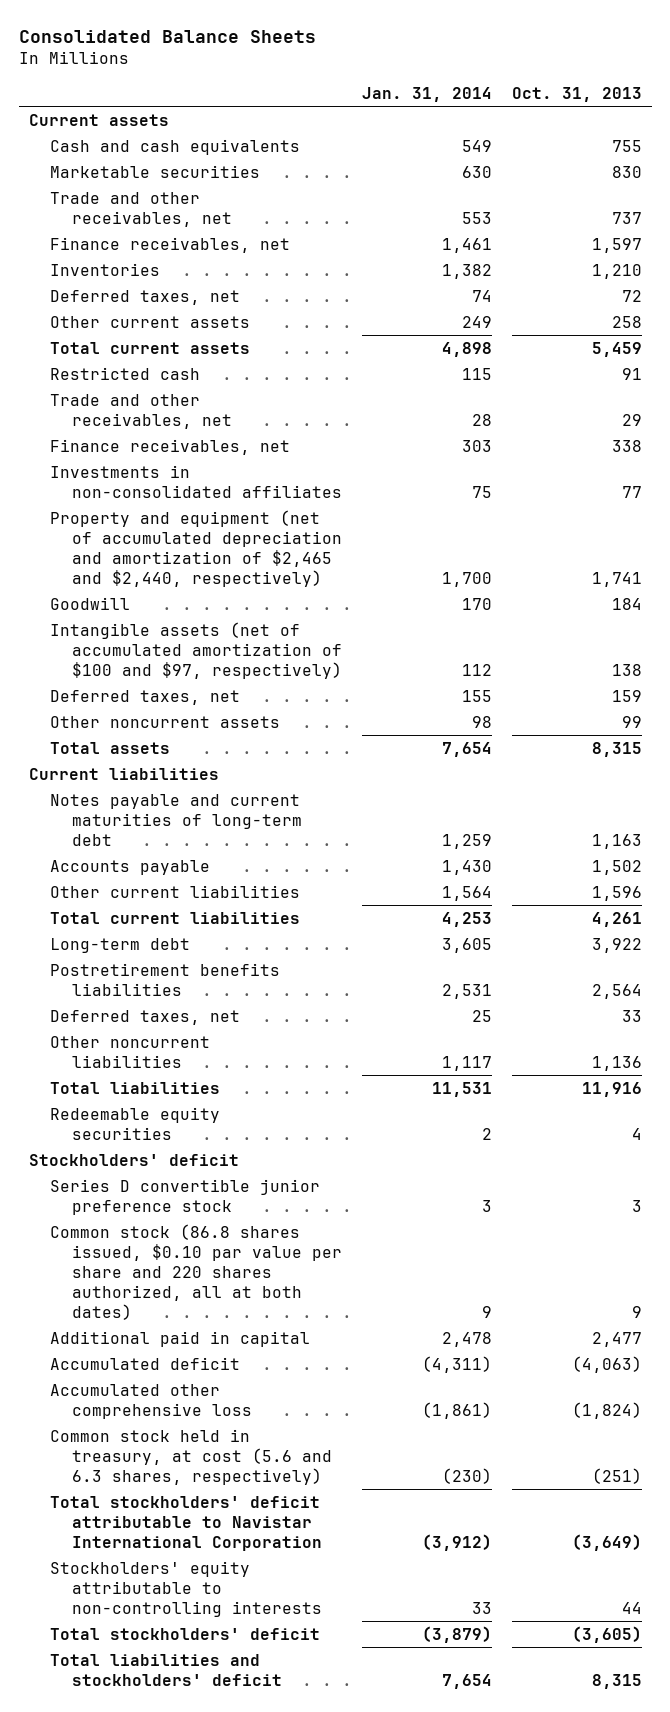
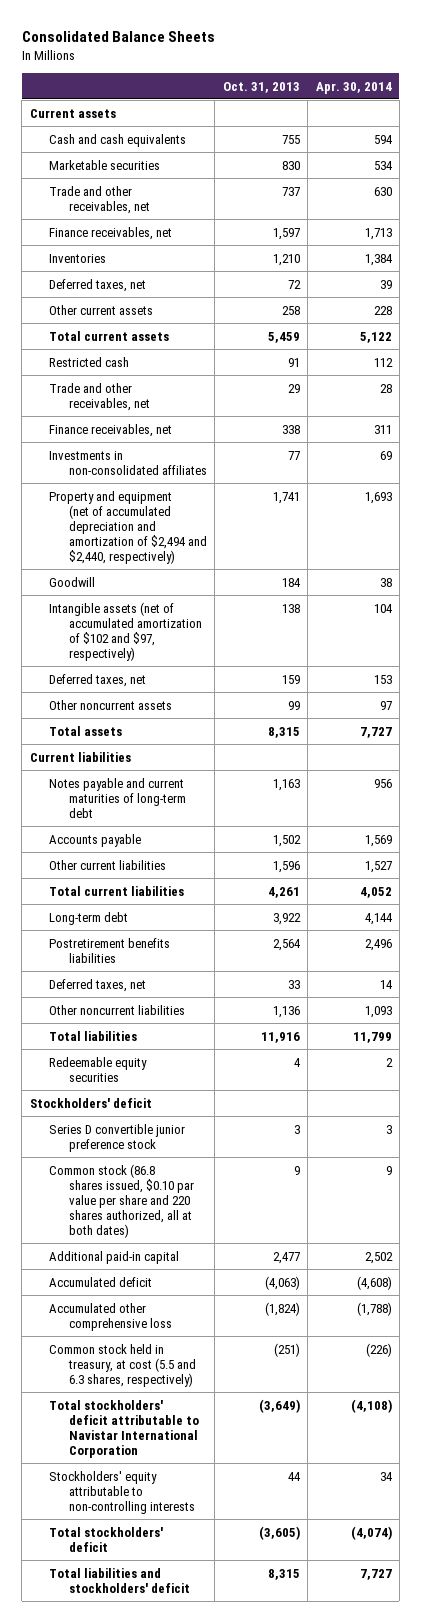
[362,86,493,102] Jan. 31, 2014 -> none
none -> [315,81,392,94] Apr. 30, 2014
[50,509,343,587] Property and equipment (net of accumulated depreciation and amortization of $2,465 and $2,440, respectively) -> [49,490,208,565] Property and equipment (net of accumulated depreciation and amortization of $2,494 and $2,440, respectively)
[50,621,343,679] Intangible assets (net of accumulated amortization of $100 and $97, respectively) -> [49,601,203,662] Intangible assets (net of accumulated amortization of $102 and $97, respectively)
[50,1330,311,1347] Additional paid in capital -> [49,1250,180,1264] Additional paid-in capital
[50,1428,333,1485] Common stock held in treasury, at cost (5.6 and 6.3 shares, respectively) -> [49,1343,197,1387] Common stock held in treasury, at cost (5.5 and 6.3 shares, respectively)

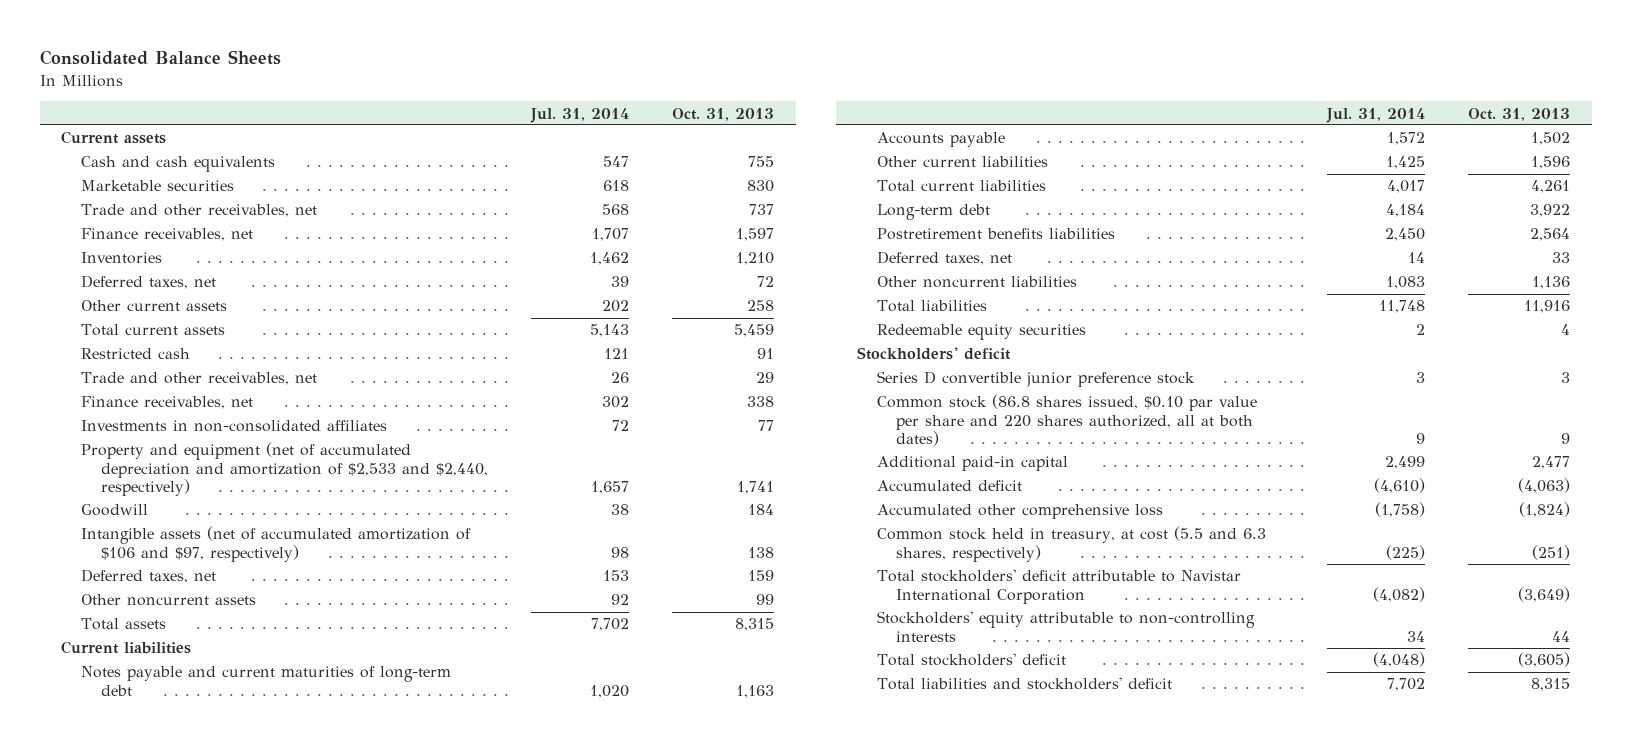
[315,81,392,94] Apr. 30, 2014 -> none
none -> [529,107,629,123] Jul. 31, 2014
[49,490,208,565] Property and equipment (net of accumulated depreciation and amortization of $2,494 and $2,440, respectively) -> [81,442,488,497] Property and equipment (net of accumulated depreciation and amortization of $2,533 and $2,440, respectively)
[49,601,203,662] Intangible assets (net of accumulated amortization of $102 and $97, respectively) -> [81,526,472,562] Intangible assets (net of accumulated amortization of $106 and $97, respectively)

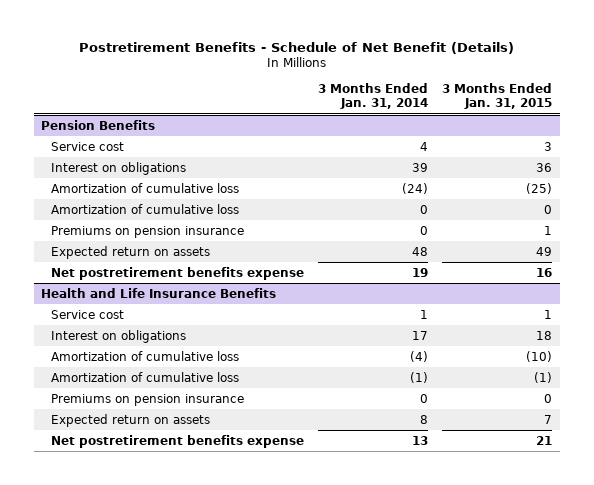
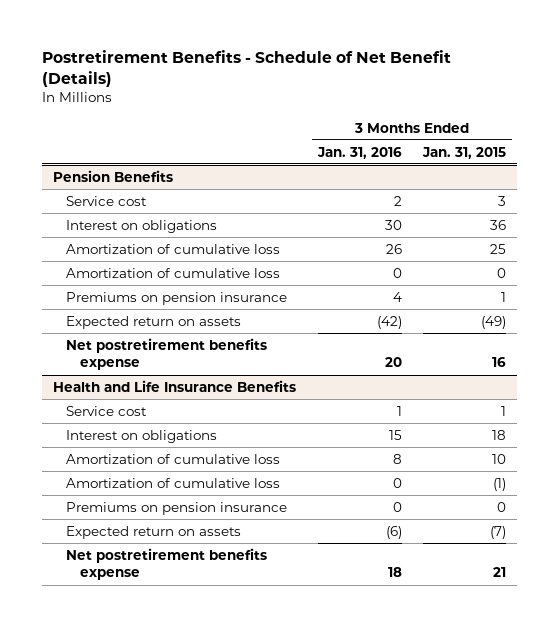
[318,82,429,110] 3 Months Ended Jan. 31, 2014 -> none
none -> [316,146,402,159] Jan. 31, 2016
[526,182,553,194] (25) -> [490,243,507,254] 25
[536,246,553,256] 49 -> [481,315,507,329] (49)
[526,350,553,362] (10) -> [492,453,507,464] 10
[544,414,553,424] 7 -> [490,525,507,539] (7)

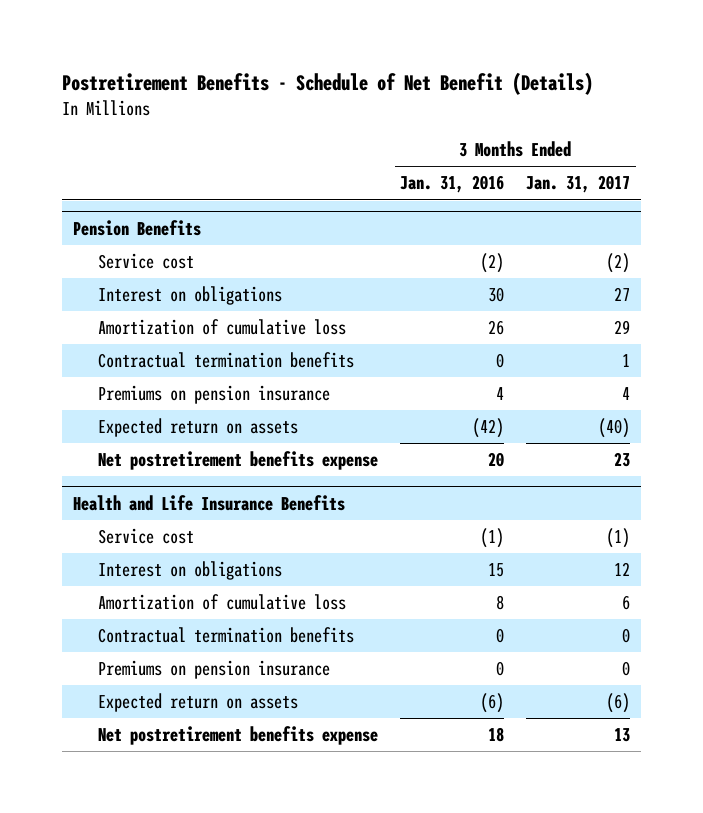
[422,146,507,159] Jan. 31, 2015 -> none
none -> [526,175,631,194] Jan. 31, 2017
[393,195,402,206] 2 -> [480,252,505,273] (2)
[66,267,281,278] Amortization of cumulative loss -> none
none -> [98,351,355,368] Contractual termination benefits
[396,405,402,416] 1 -> [480,527,505,548] (1)
[66,477,281,488] Amortization of cumulative loss -> none
none -> [98,626,355,643] Contractual termination benefits

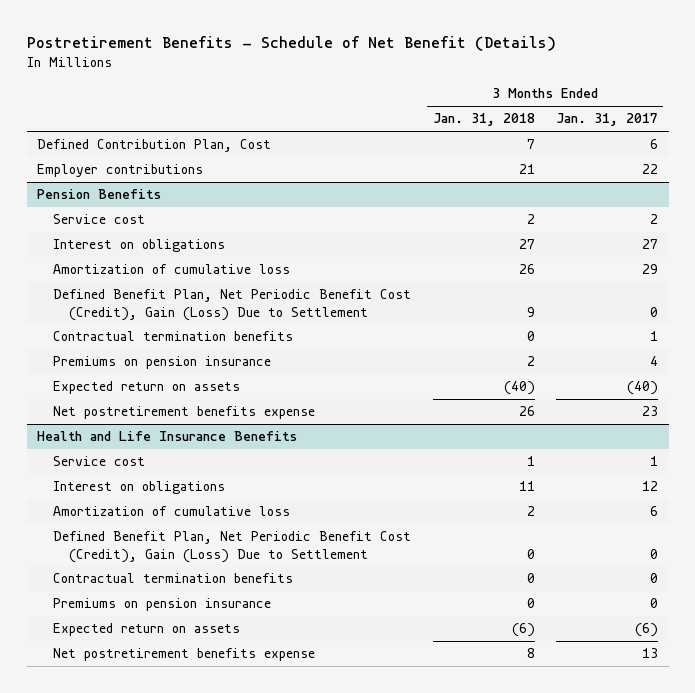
[400,175,505,194] Jan. 31, 2016 -> none
none -> [432,113,535,127] Jan. 31, 2018
none -> [37,139,272,153] Defined Contribution Plan, Cost
none -> [37,164,204,178] Employer contributions
[606,252,631,273] (2) -> [649,214,658,225] 2
none -> [53,289,412,321] Defined Benefit Plan, Net Periodic Benefit Cost (Credit), Gain (Loss) Due to Settlement
[606,527,631,548] (1) -> [649,456,658,467] 1
none -> [53,531,412,563] Defined Benefit Plan, Net Periodic Benefit Cost (Credit), Gain (Loss) Due to Settlement

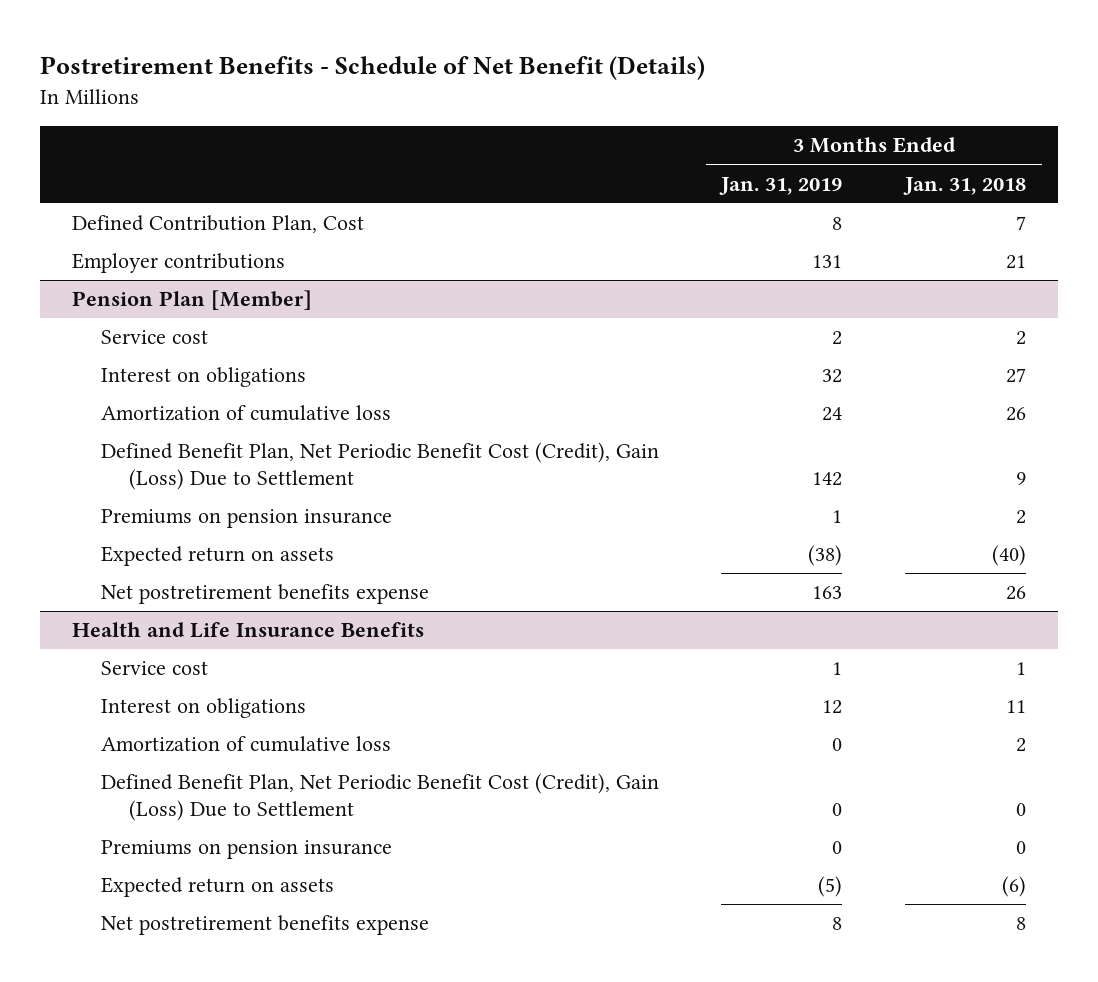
[555,113,658,127] Jan. 31, 2017 -> none
none -> [719,176,843,195] Jan. 31, 2019
[37,189,162,200] Pension Benefits -> [71,290,312,311] Pension Plan [Member]
[53,331,294,342] Contractual termination benefits -> none
[53,573,294,584] Contractual termination benefits -> none

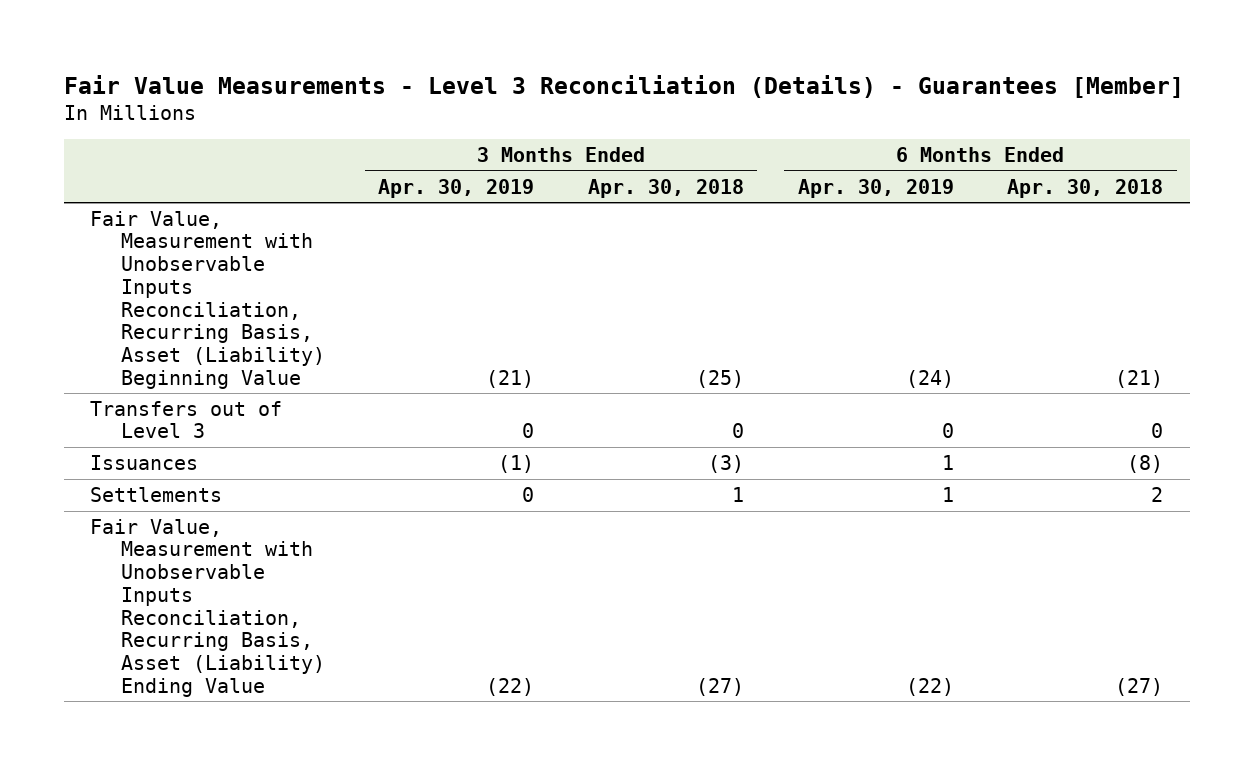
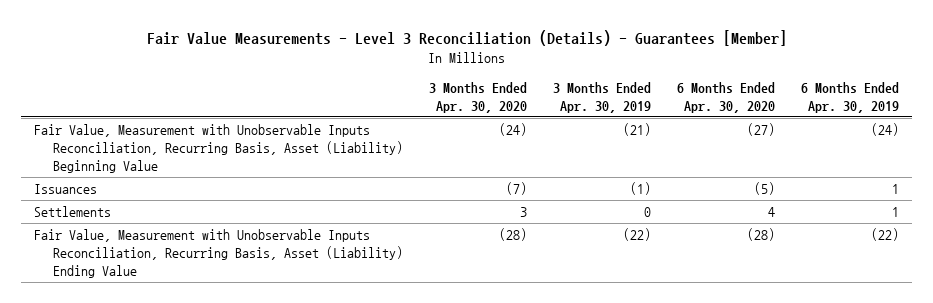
[588,178,745,198] Apr. 30, 2018 -> none
[1007,178,1164,198] Apr. 30, 2018 -> none
none -> [428,81,527,113] 3 Months Ended Apr. 30, 2020
none -> [676,81,775,113] 6 Months Ended Apr. 30, 2020
[90,400,283,439] Transfers out of Level 3 -> none

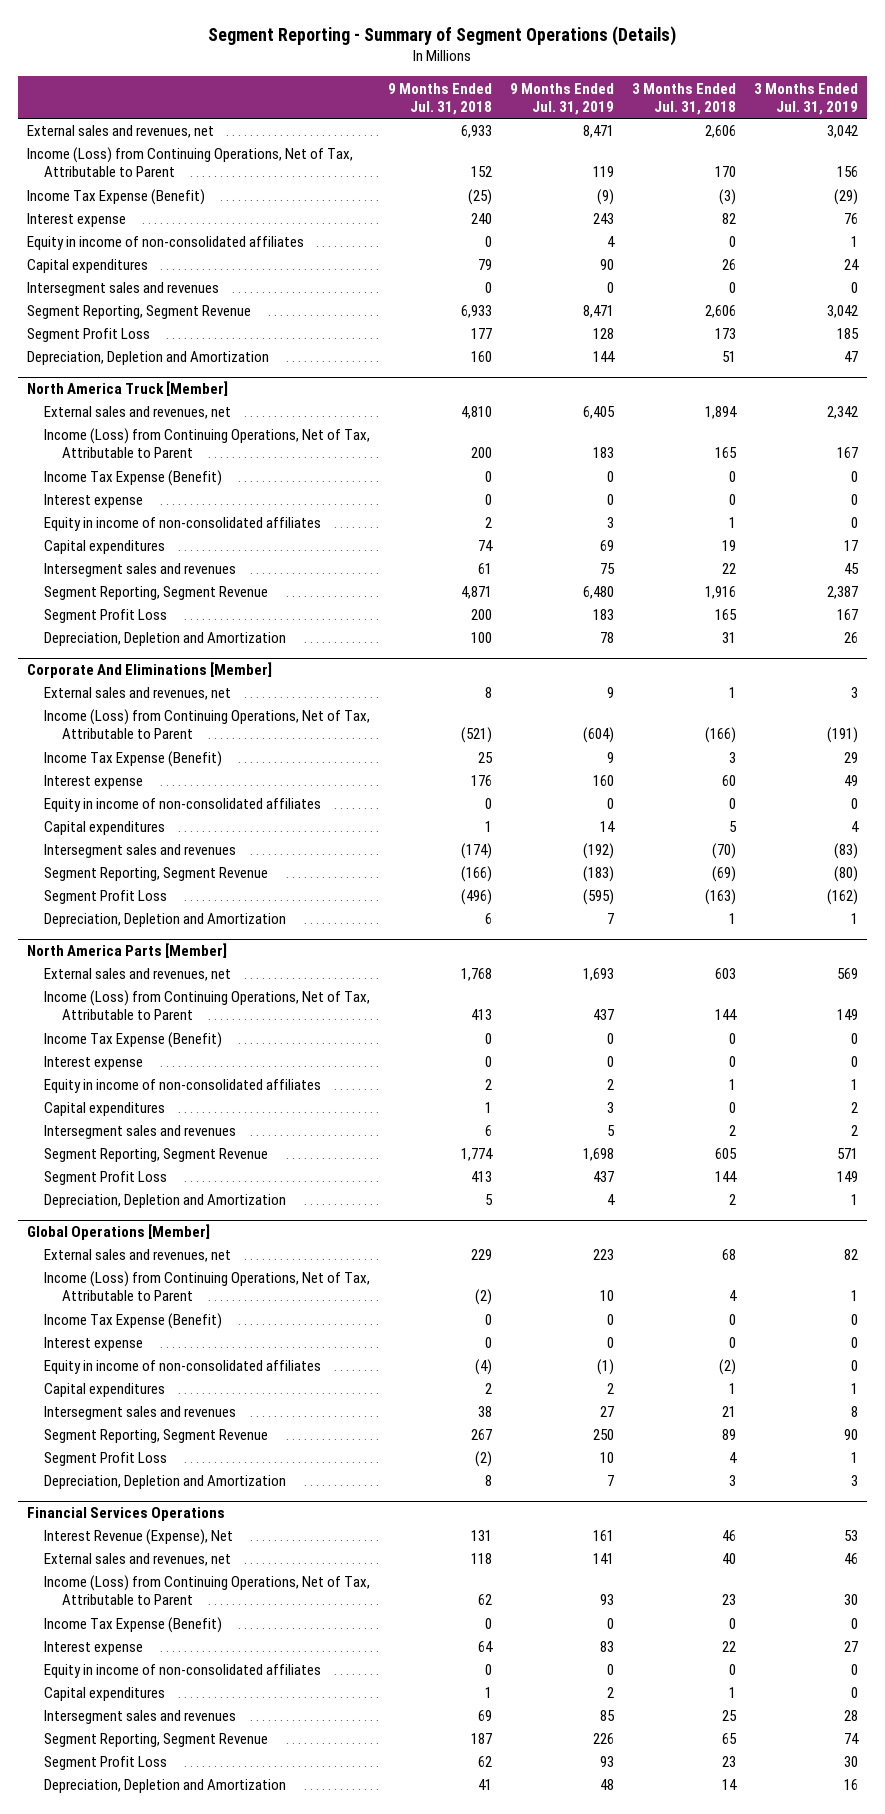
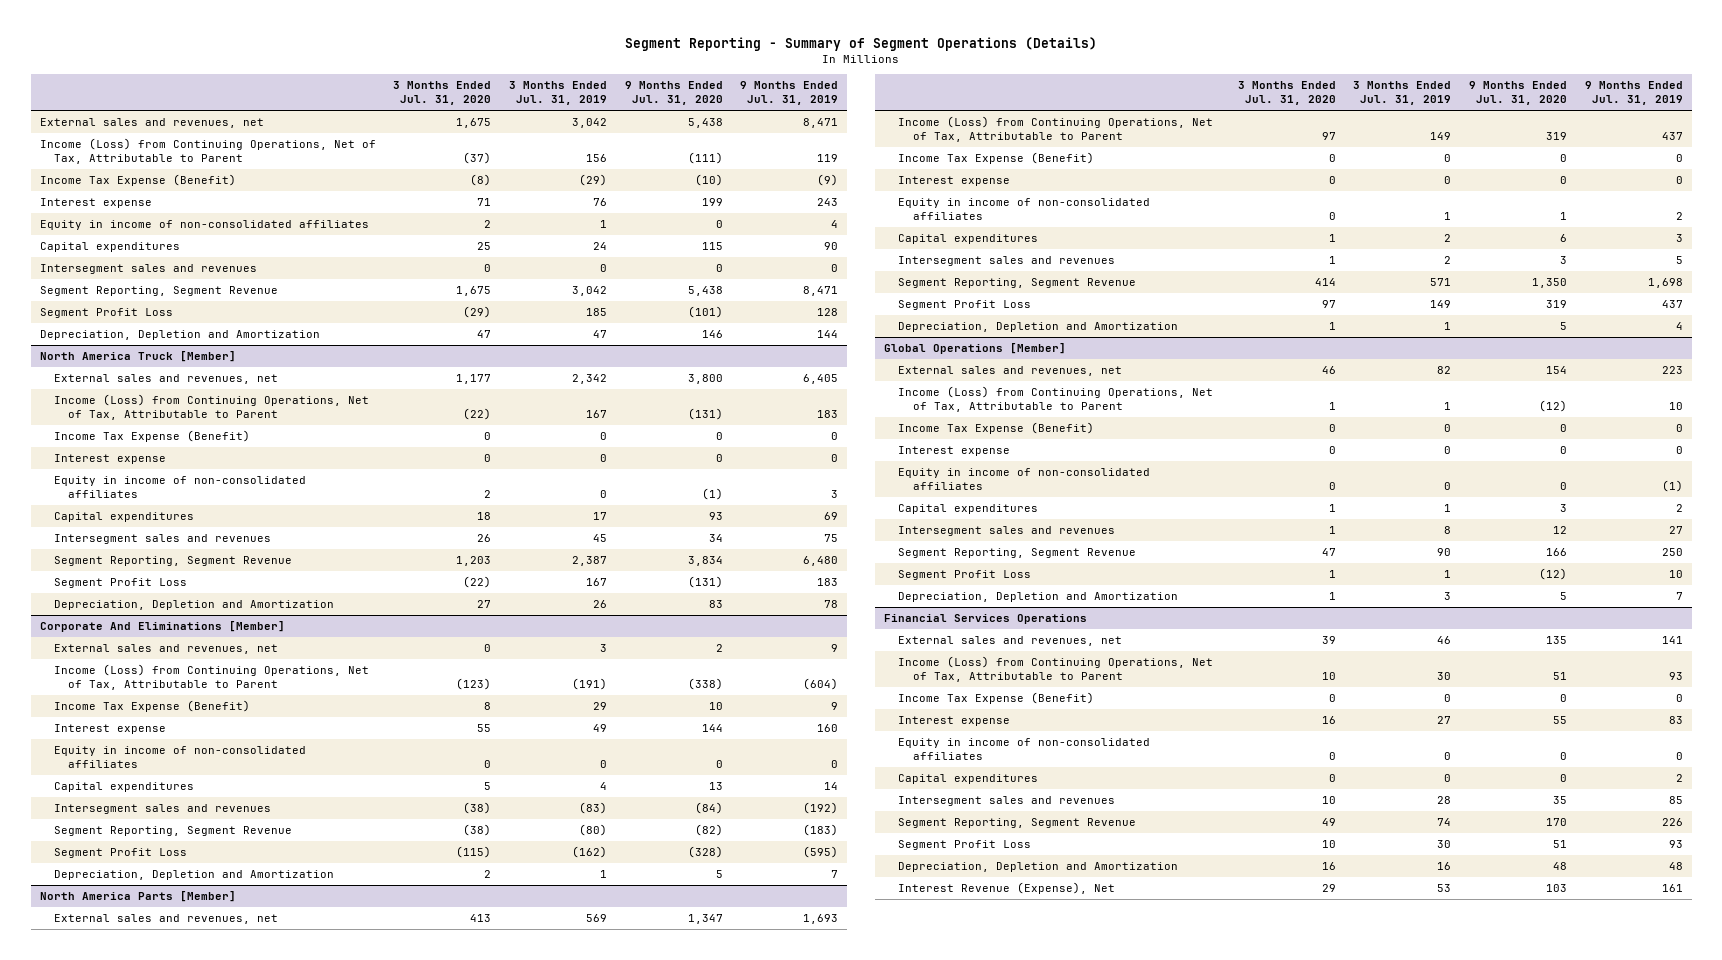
[388,82,493,115] 9 Months Ended Jul. 31, 2018 -> none
[632,82,737,115] 3 Months Ended Jul. 31, 2018 -> none
none -> [393,81,492,106] 3 Months Ended Jul. 31, 2020
none -> [624,81,723,106] 9 Months Ended Jul. 31, 2020
[44,1529,234,1546] Interest Revenue (Expense), Net -> [898,881,1116,894] Interest Revenue (Expense), Net

